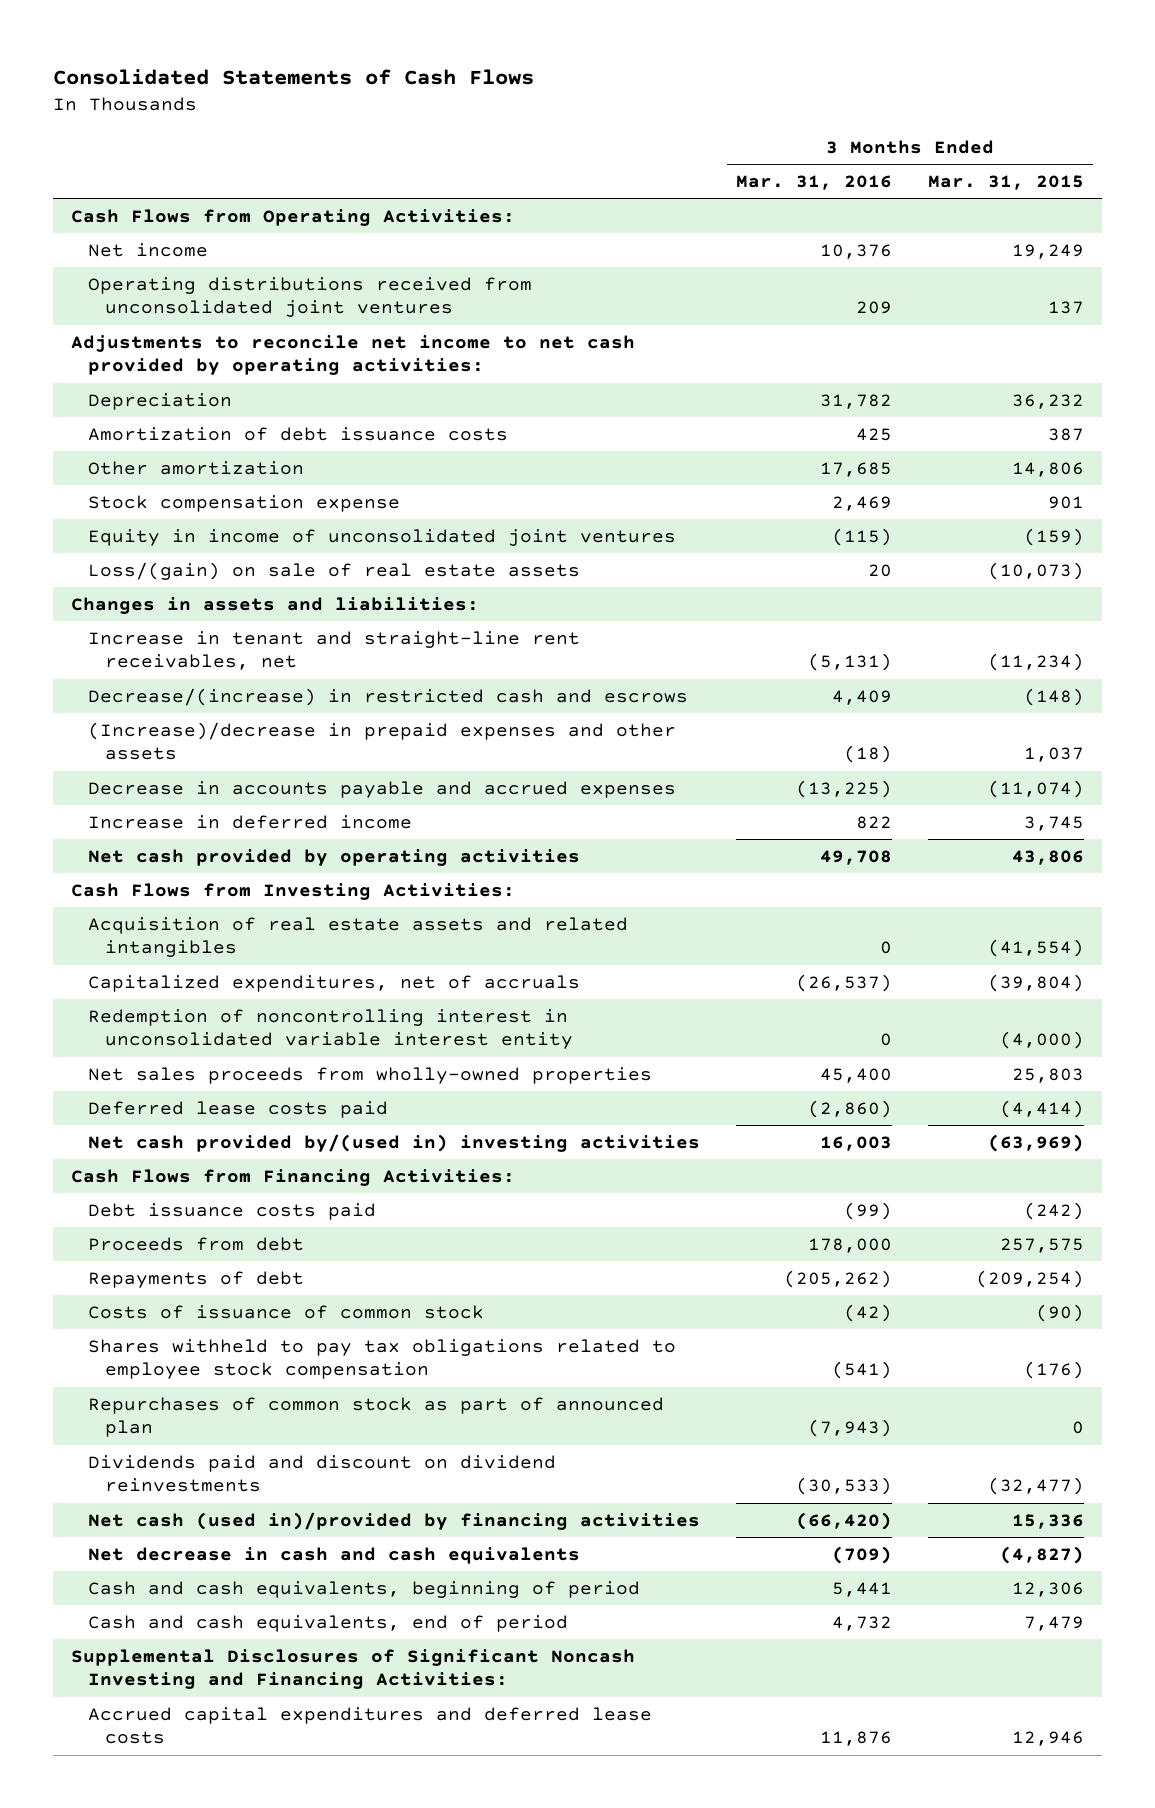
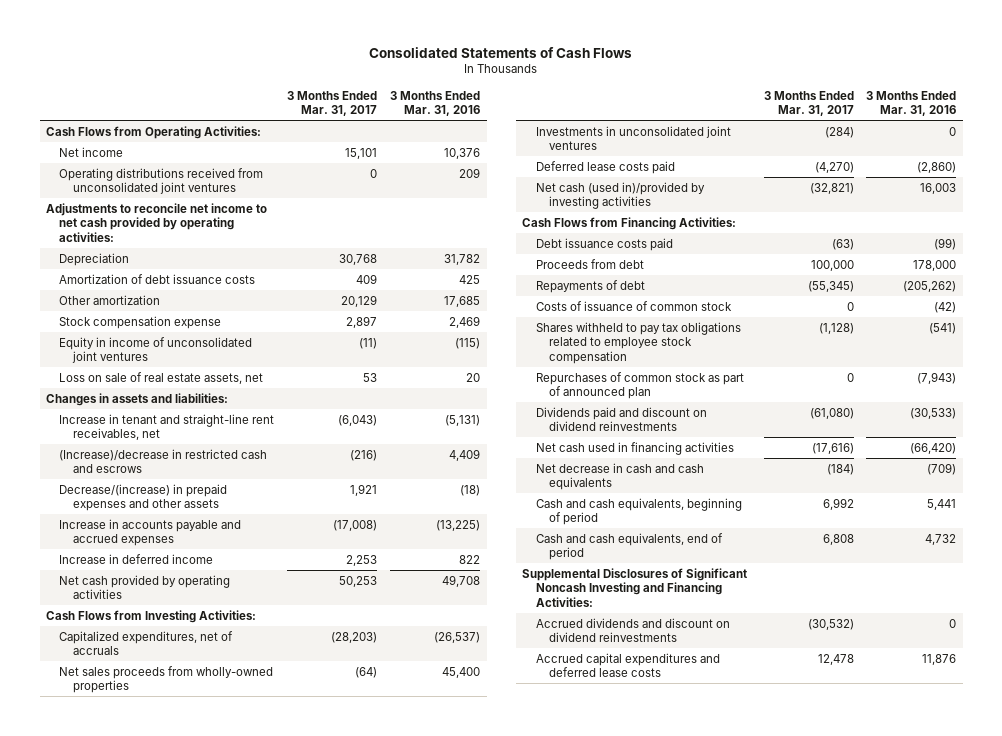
[927,174,1084,190] Mar. 31, 2015 -> none
none -> [287,90,378,117] 3 Months Ended Mar. 31, 2017
[88,561,581,580] Loss/(gain) on sale of real estate assets -> [59,371,264,384] Loss on sale of real estate assets, net
[88,687,689,706] Decrease/(increase) in restricted cash and escrows -> [59,448,268,474] (Increase)/decrease in restricted cash and escrows
[88,721,677,761] (Increase)/decrease in prepaid expenses and other assets -> [59,483,228,512] Decrease/(increase) in prepaid expenses and other assets
[88,780,677,798] Decrease in accounts payable and accrued expenses -> [59,518,242,547] Increase in accounts payable and accrued expenses
[88,916,629,958] Acquisition of real estate assets and related intangibles -> none
[88,1008,573,1050] Redemption of noncontrolling interest in unconsolidated variable interest entity -> none
none -> [535,125,731,151] Investments in unconsolidated joint ventures
[88,1133,701,1152] Net cash provided by/(used in) investing activities -> [535,181,705,210] Net cash (used in)/provided by investing activities
[88,1511,701,1530] Net cash (used in)/provided by financing activities -> [535,441,734,455] Net cash used in financing activities
none -> [535,617,730,643] Accrued dividends and discount on dividend reinvestments

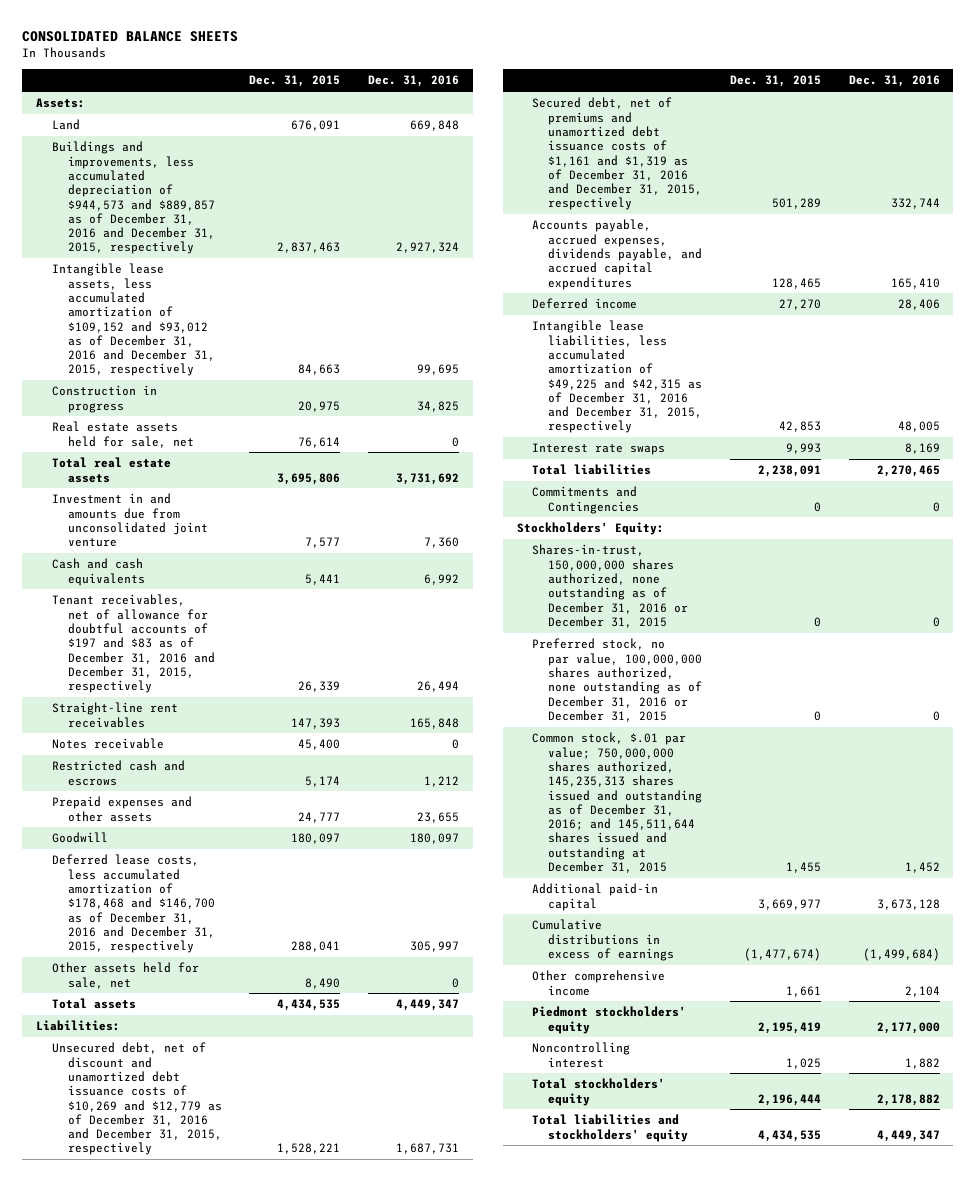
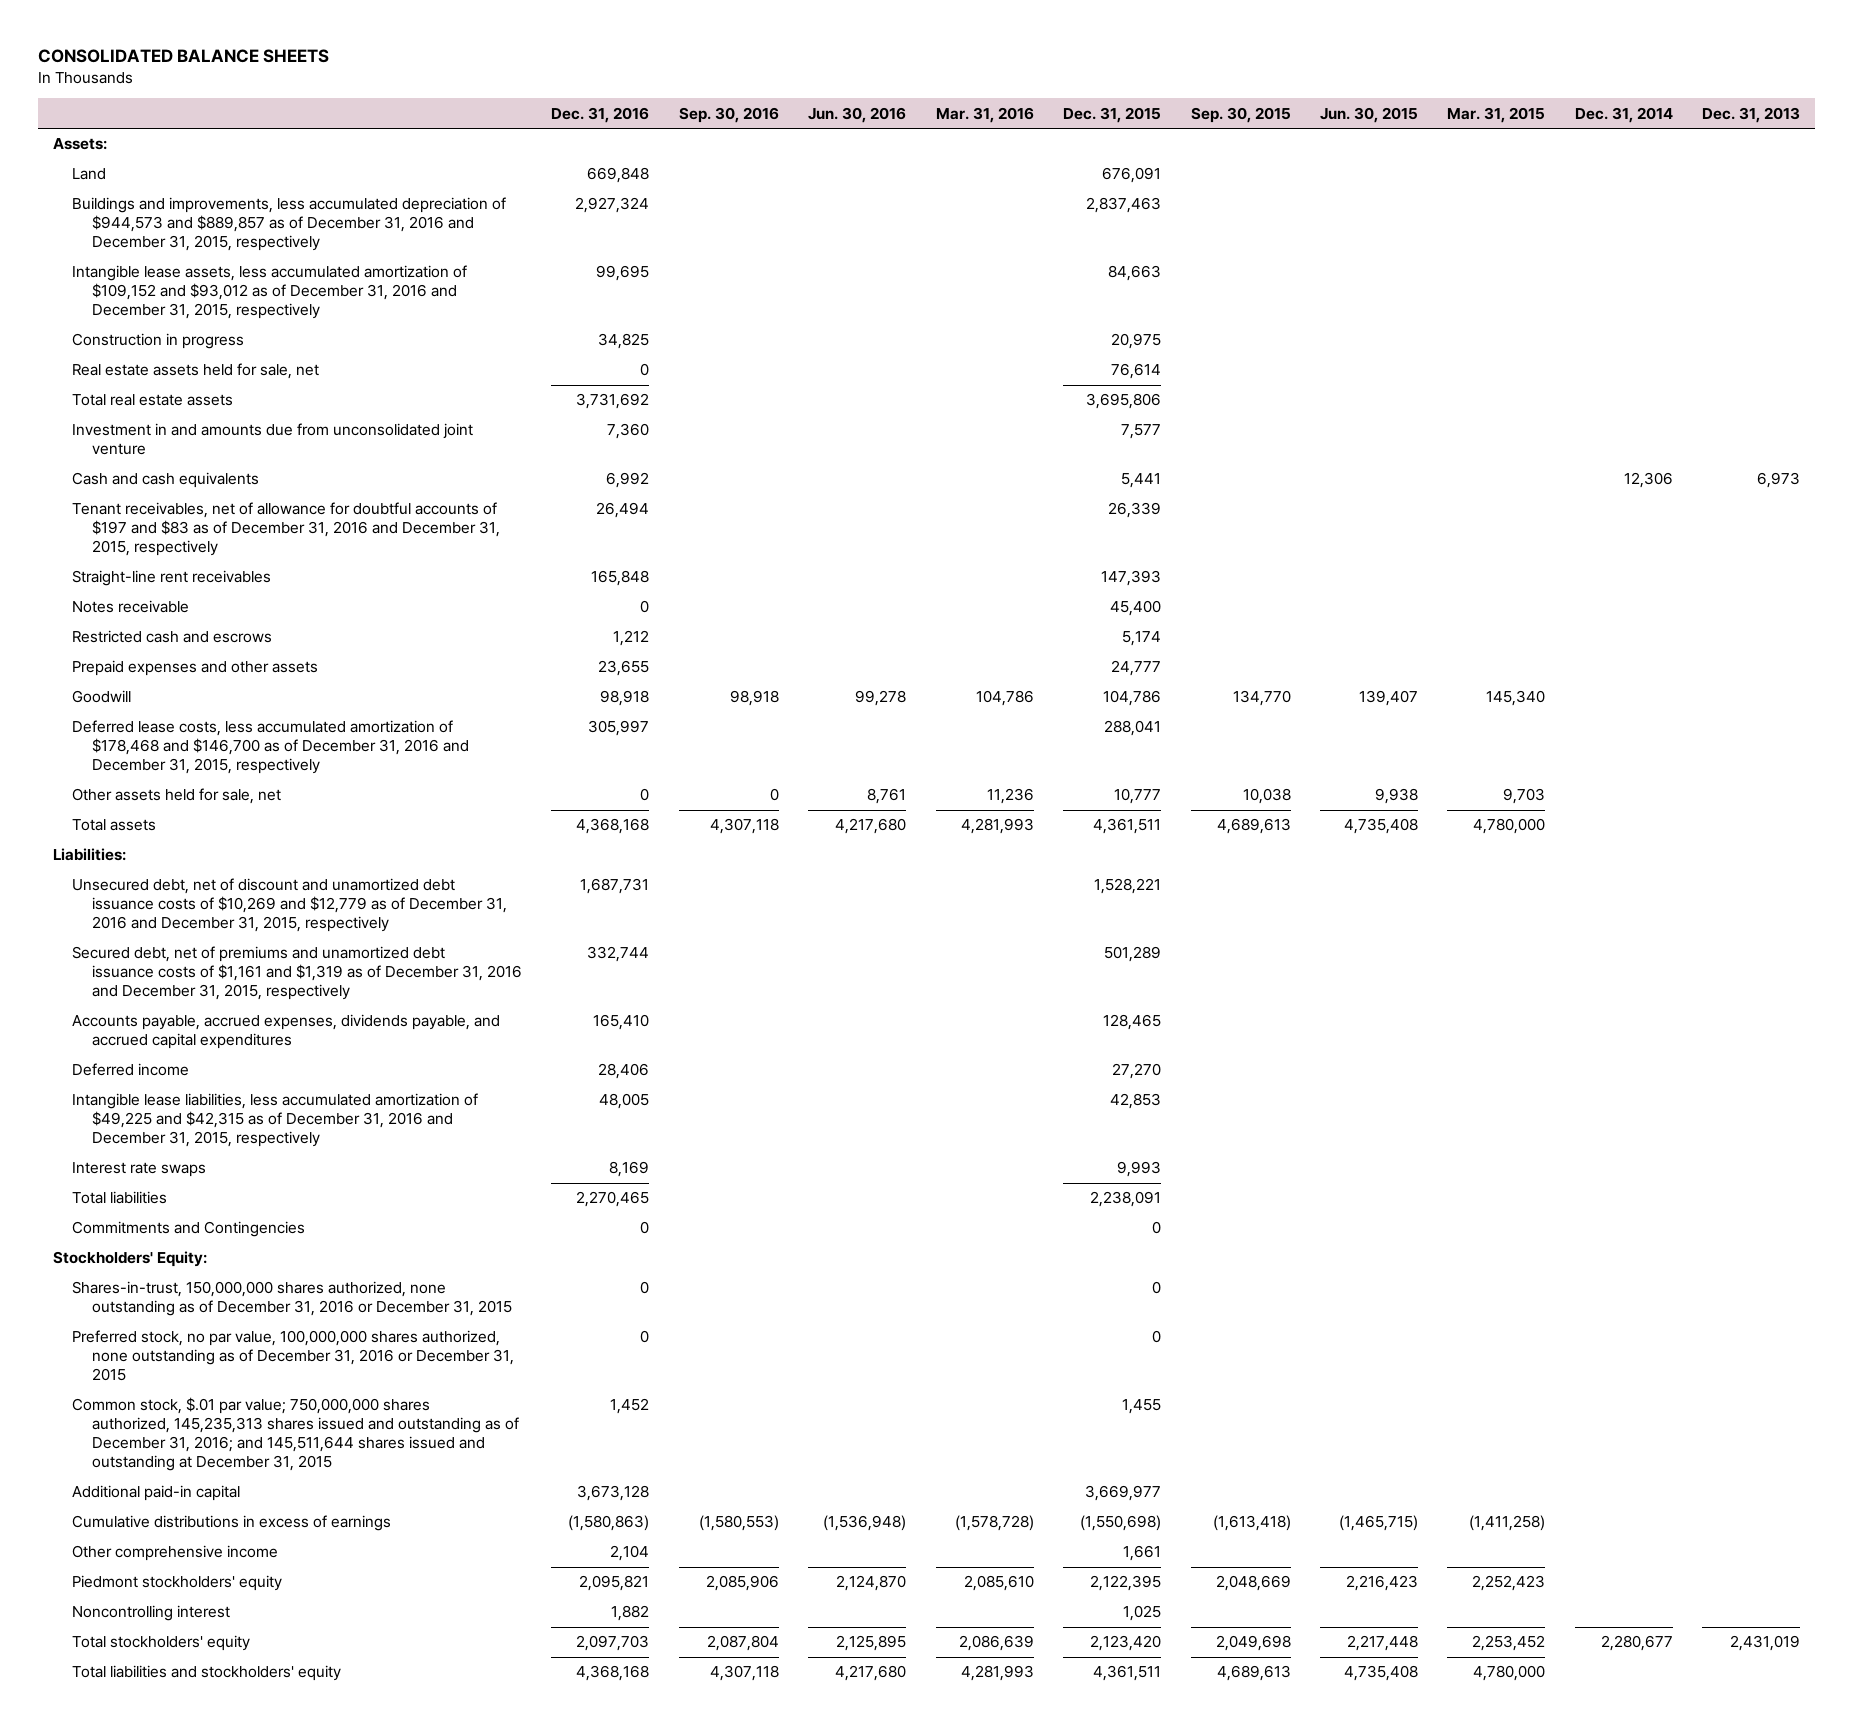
none -> [678,106,779,123] Sep. 30, 2016
none -> [808,106,907,123] Jun. 30, 2016
none -> [935,106,1034,123] Mar. 31, 2016
none -> [1190,106,1291,123] Sep. 30, 2015
none -> [1319,106,1418,123] Jun. 30, 2015
none -> [1447,106,1546,123] Mar. 31, 2015
none -> [1574,106,1673,123] Dec. 31, 2014
none -> [1702,106,1801,123] Dec. 31, 2013
[291,833,341,845] 180,097 -> [1103,690,1162,707] 104,786
[410,833,460,845] 180,097 -> [600,690,650,707] 98,918
[305,977,341,989] 8,490 -> [1114,788,1162,805] 10,777
[277,999,341,1012] 4,434,535 -> [1093,818,1162,835] 4,361,511
[396,999,460,1012] 4,449,347 -> [576,818,650,835] 4,368,168
[743,947,821,961] (1,477,674) -> [1080,1515,1162,1532] (1,550,698)
[862,947,940,961] (1,499,684) -> [568,1515,650,1532] (1,580,863)
[757,1021,821,1034] 2,195,419 -> [1090,1575,1162,1592] 2,122,395
[876,1021,940,1034] 2,177,000 -> [579,1575,650,1592] 2,095,821
[757,1093,821,1106] 2,196,444 -> [1090,1635,1162,1652] 2,123,420
[876,1093,940,1106] 2,178,882 -> [576,1635,650,1652] 2,097,703
[757,1129,821,1142] 4,434,535 -> [1093,1665,1162,1682] 4,361,511
[876,1129,940,1142] 4,449,347 -> [576,1665,650,1682] 4,368,168

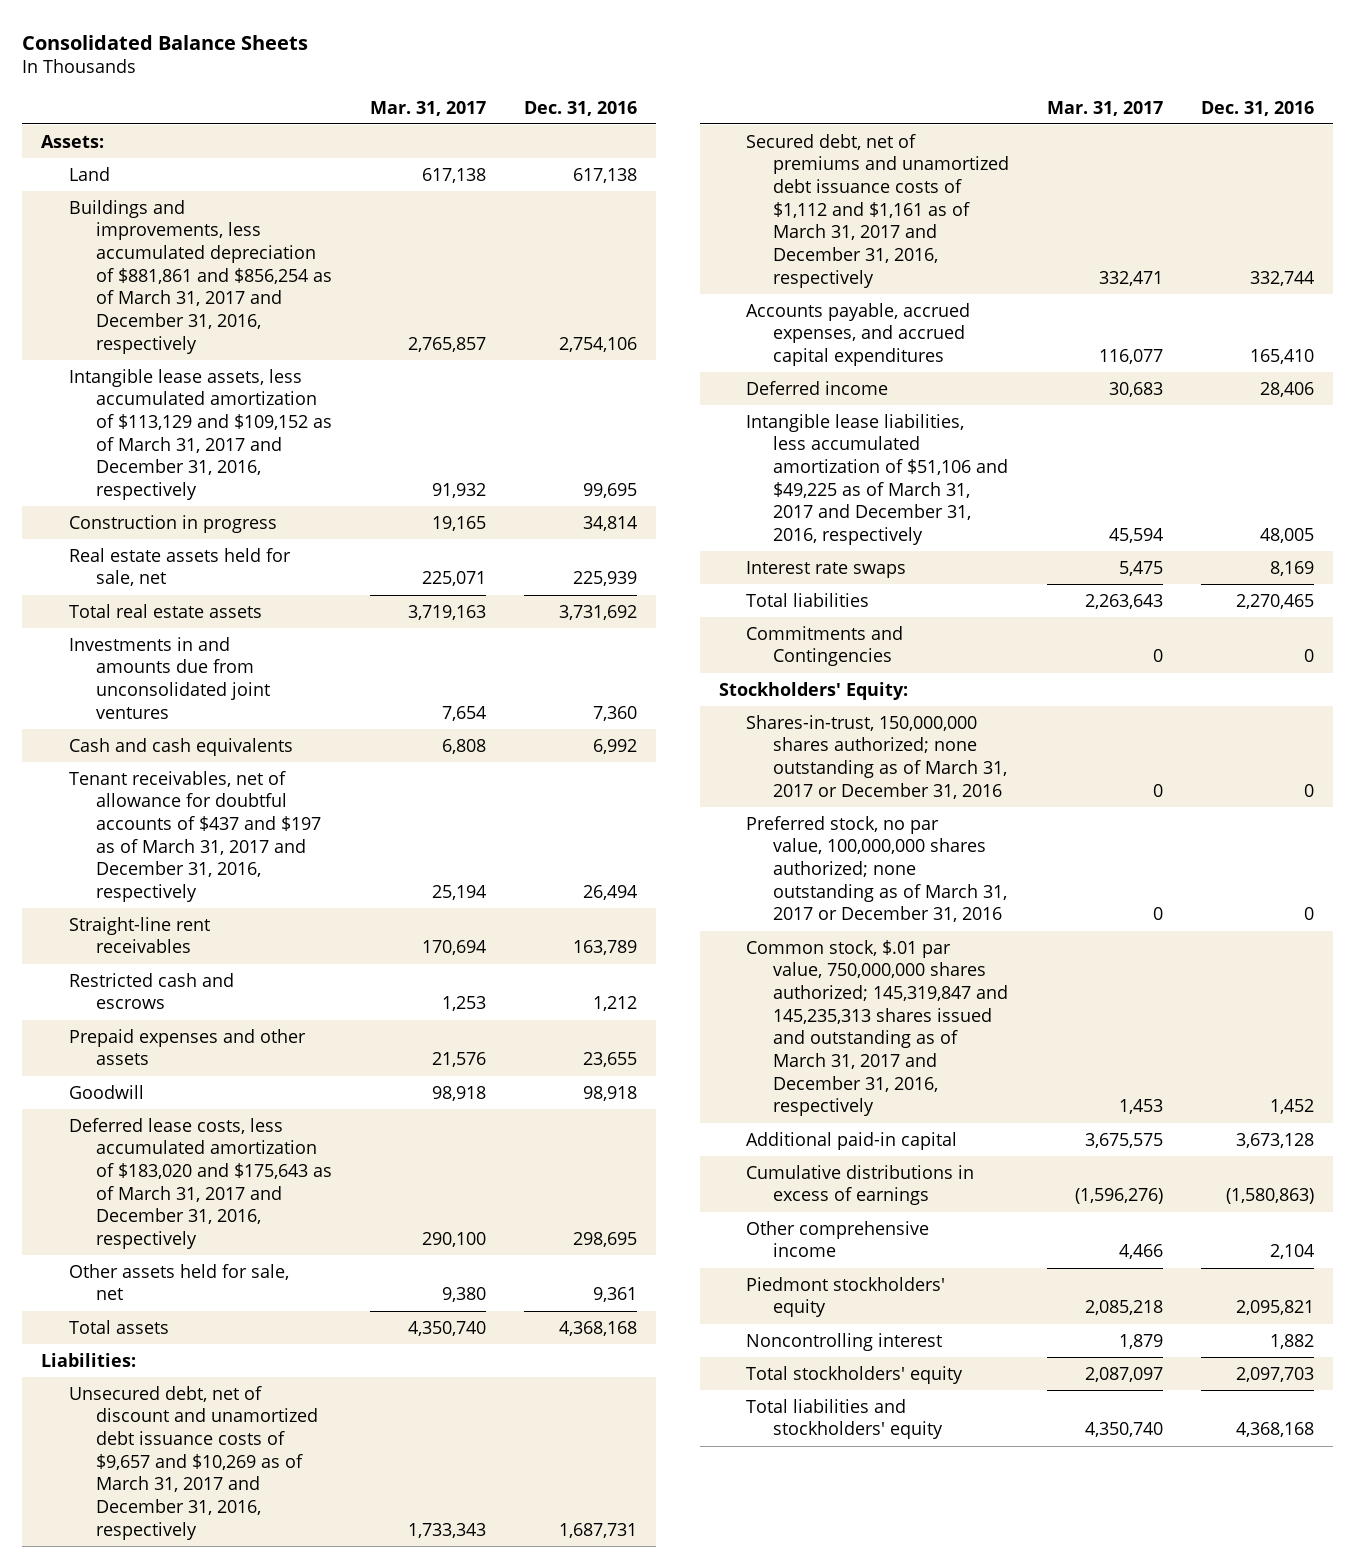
[38,49,330,64] CONSOLIDATED BALANCE SHEETS -> [22,34,309,50] Consolidated Balance Sheets
[678,106,779,123] Sep. 30, 2016 -> none
[808,106,907,123] Jun. 30, 2016 -> none
[935,106,1034,123] Mar. 31, 2016 -> none
[1063,106,1162,123] Dec. 31, 2015 -> none
[1190,106,1291,123] Sep. 30, 2015 -> none
[1319,106,1418,123] Jun. 30, 2015 -> none
[1447,106,1546,123] Mar. 31, 2015 -> none
[1574,106,1673,123] Dec. 31, 2014 -> none
[1702,106,1801,123] Dec. 31, 2013 -> none
none -> [369,100,486,116] Mar. 31, 2017
[587,167,650,184] 669,848 -> [572,167,637,183] 617,138
[72,197,507,252] Buildings and improvements, less accumulated depreciation of $944,573 and $889,857 as of December 31, 2016 and December 31, 2015, respectively -> [68,199,332,354] Buildings and improvements, less accumulated depreciation of $881,861 and $856,254 as of March 31, 2017 and December 31, 2016, respectively
[575,197,650,214] 2,927,324 -> [558,336,637,352] 2,754,106
[72,265,468,320] Intangible lease assets, less accumulated amortization of $109,152 and $93,012 as of December 31, 2016 and December 31, 2015, respectively -> [68,368,332,501] Intangible lease assets, less accumulated amortization of $113,129 and $109,152 as of March 31, 2017 and December 31, 2016, respectively
[598,333,650,350] 34,825 -> [582,515,637,531] 34,814
[640,363,650,377] 0 -> [572,571,637,587] 225,939
[72,423,474,456] Investment in and amounts due from unconsolidated joint venture -> [68,636,270,719] Investments in and amounts due from unconsolidated joint ventures
[72,600,190,614] Notes receivable -> none
[72,502,500,557] Tenant receivables, net of allowance for doubtful accounts of $197 and $83 as of December 31, 2016 and December 31, 2015, respectively -> [68,770,321,903] Tenant receivables, net of allowance for doubtful accounts of $437 and $197 as of March 31, 2017 and December 31, 2016, respectively
[591,570,650,587] 165,848 -> [572,940,637,956] 163,789
[72,720,469,775] Deferred lease costs, less accumulated amortization of $178,468 and $146,700 as of December 31, 2016 and December 31, 2015, respectively -> [68,1117,332,1250] Deferred lease costs, less accumulated amortization of $183,020 and $175,643 as of March 31, 2017 and December 31, 2016, respectively
[588,720,650,737] 305,997 -> [572,1232,637,1248] 298,695
[640,788,650,802] 0 -> [592,1287,637,1303] 9,361
[72,878,507,933] Unsecured debt, net of discount and unamortized debt issuance costs of $10,269 and $12,779 as of December 31, 2016 and December 31, 2015, respectively -> [68,1385,318,1540] Unsecured debt, net of discount and unamortized debt issuance costs of $9,657 and $10,269 as of March 31, 2017 and December 31, 2016, respectively
[72,946,522,1001] Secured debt, net of premiums and unamortized debt issuance costs of $1,161 and $1,319 as of December 31, 2016 and December 31, 2015, respectively -> [745,133,1010,288] Secured debt, net of premiums and unamortized debt issuance costs of $1,112 and $1,161 as of March 31, 2017 and December 31, 2016, respectively
[72,1014,501,1050] Accounts payable, accrued expenses, dividends payable, and accrued capital expenditures -> [745,302,970,367] Accounts payable, accrued expenses, and accrued capital expenditures
[72,1093,479,1148] Intangible lease liabilities, less accumulated amortization of $49,225 and $42,315 as of December 31, 2016 and December 31, 2015, respectively -> [745,413,1009,546] Intangible lease liabilities, less accumulated amortization of $51,106 and $49,225 as of March 31, 2017 and December 31, 2016, respectively
[72,1281,512,1317] Shares-in-trust, 150,000,000 shares authorized, none outstanding as of December 31, 2016 or December 31, 2015 -> [745,714,1008,799] Shares-in-trust, 150,000,000 shares authorized; none outstanding as of March 31, 2017 or December 31, 2016
[72,1330,514,1382] Preferred stock, no par value, 100,000,000 shares authorized, none outstanding as of December 31, 2016 or December 31, 2015 -> [745,815,1008,923] Preferred stock, no par value, 100,000,000 shares authorized; none outstanding as of March 31, 2017 or December 31, 2016
[72,1397,519,1472] Common stock, $.01 par value; 750,000,000 shares authorized, 145,235,313 shares issued and outstanding as of December 31, 2016; and 145,511,644 shares issued and outstanding at December 31, 2015 -> [745,939,1009,1117] Common stock, $.01 par value, 750,000,000 shares authorized; 145,319,847 and 145,235,313 shares issued and outstanding as of March 31, 2017 and December 31, 2016, respectively

